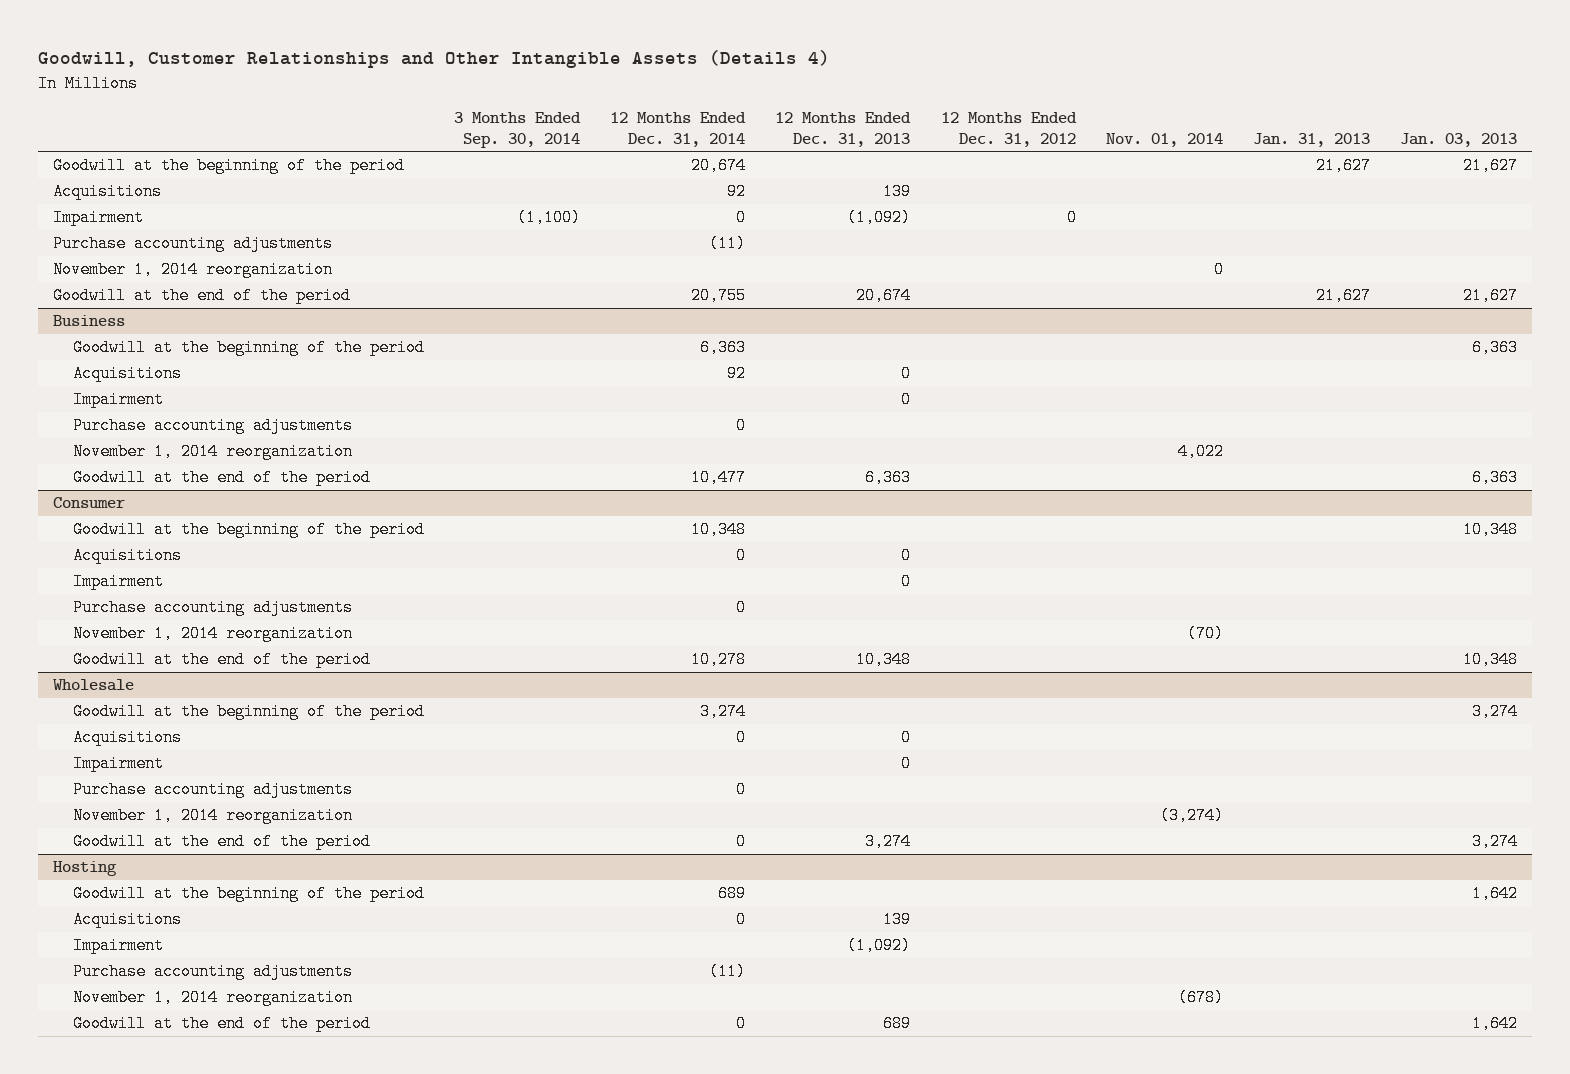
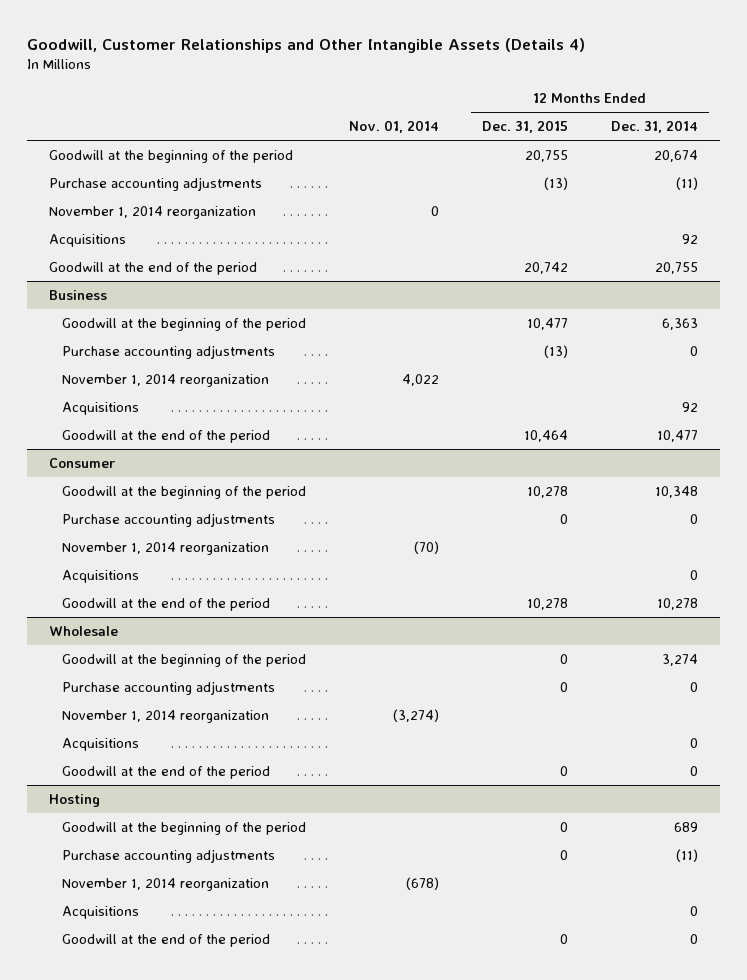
[454,112,582,148] 3 Months Ended Sep. 30, 2014 -> none
[775,112,912,147] 12 Months Ended Dec. 31, 2013 -> none
[940,112,1077,147] 12 Months Ended Dec. 31, 2012 -> none
[1252,132,1370,147] Jan. 31, 2013 -> none
[1399,132,1517,147] Jan. 03, 2013 -> none
none -> [482,120,569,134] Dec. 31, 2015
[52,209,144,227] Impairment -> none
[52,183,162,201] Acquisitions -> [48,234,126,248] Acquisitions
[73,391,165,409] Impairment -> none
[73,365,183,383] Acquisitions -> [62,402,140,416] Acquisitions
[73,573,165,591] Impairment -> none
[73,547,183,565] Acquisitions -> [62,570,140,584] Acquisitions
[73,755,165,773] Impairment -> none
[73,729,183,747] Acquisitions -> [62,738,140,752] Acquisitions
[73,937,165,955] Impairment -> none
[73,911,183,929] Acquisitions -> [62,906,140,920] Acquisitions

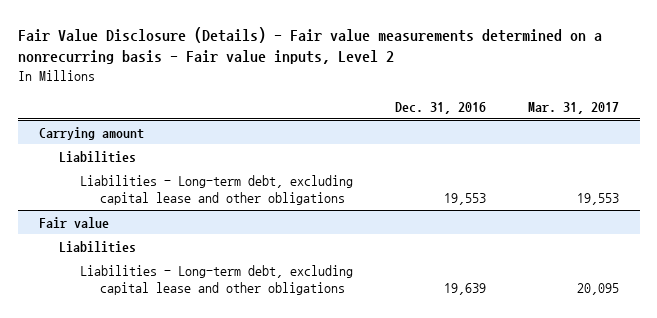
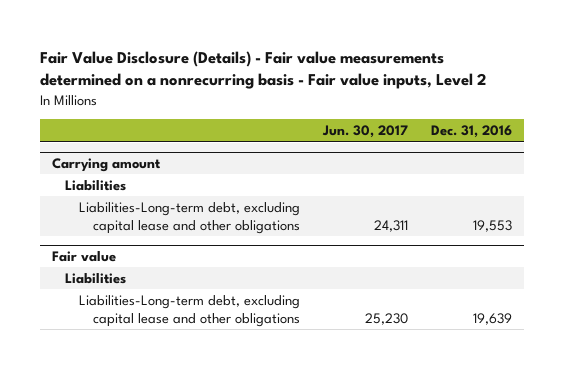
[527,101,619,114] Mar. 31, 2017 -> none
none -> [322,125,409,139] Jun. 30, 2017
[79,174,353,206] Liabilities - Long-term debt, excluding capital lease and other obligations -> [79,201,301,234] Liabilities-Long-term debt, excluding capital lease and other obligations
[79,264,353,296] Liabilities - Long-term debt, excluding capital lease and other obligations -> [79,294,301,327] Liabilities-Long-term debt, excluding capital lease and other obligations

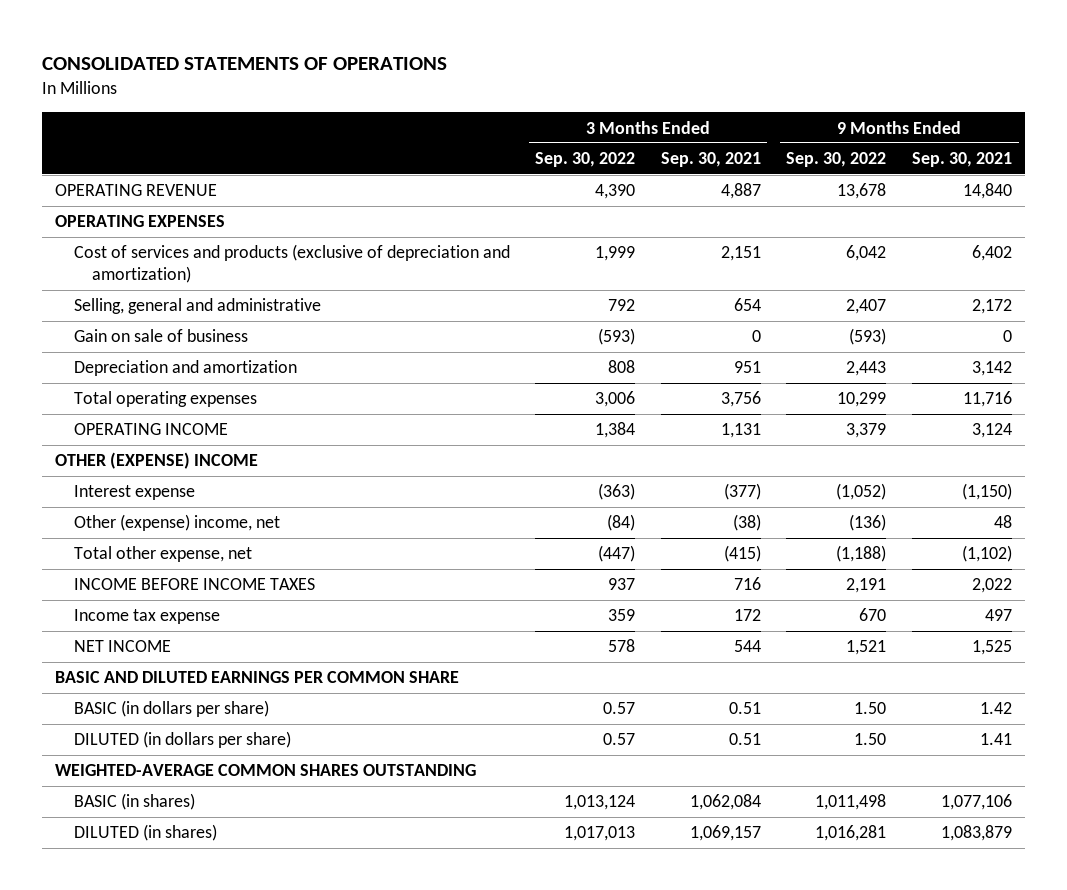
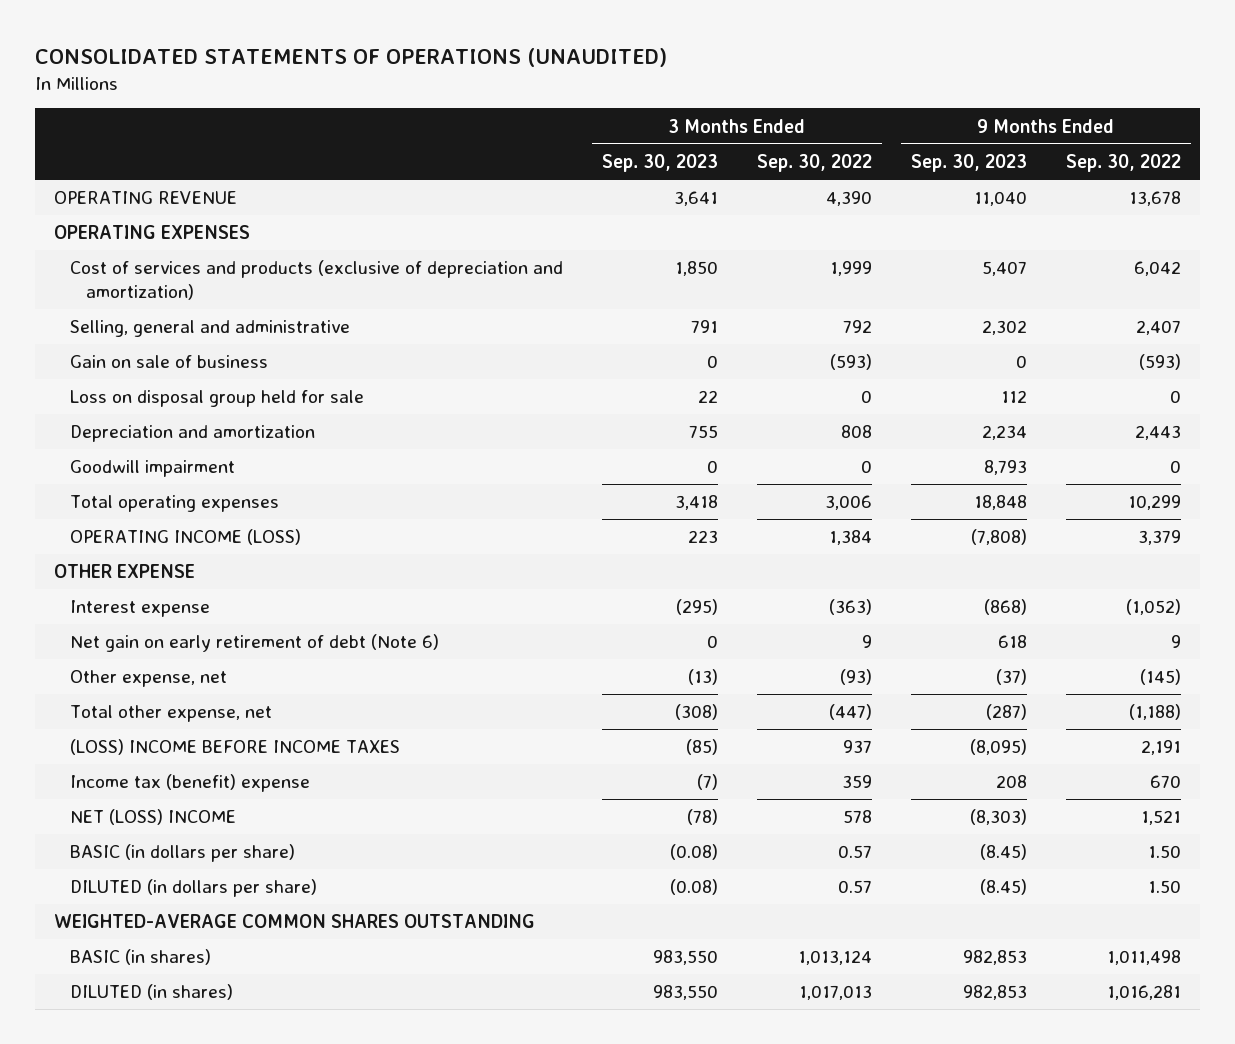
[42,57,448,71] CONSOLIDATED STATEMENTS OF OPERATIONS -> [34,47,667,67] CONSOLIDATED STATEMENTS OF OPERATIONS (UNAUDITED)
[660,152,761,168] Sep. 30, 2021 -> none
[912,152,1013,168] Sep. 30, 2021 -> none
none -> [601,153,718,172] Sep. 30, 2023
none -> [910,153,1027,172] Sep. 30, 2023
none -> [69,390,364,408] Loss on disposal group held for sale
none -> [69,460,235,478] Goodwill impairment
[73,423,228,436] OPERATING INCOME -> [69,529,301,546] OPERATING INCOME (LOSS)
[54,452,258,470] OTHER (EXPENSE) INCOME -> [53,564,195,579] OTHER EXPENSE
none -> [69,634,439,653] Net gain on early retirement of debt (Note 6)
[73,514,280,532] Other (expense) income, net -> [69,670,227,688] Other expense, net
[607,514,636,532] (84) -> [839,669,872,686] (93)
[849,514,887,532] (136) -> [1139,669,1181,686] (145)
[54,671,459,684] BASIC AND DILUTED EARNINGS PER COMMON SHARE -> none
[73,578,315,591] INCOME BEFORE INCOME TAXES -> [69,739,400,756] (LOSS) INCOME BEFORE INCOME TAXES
[73,609,220,625] Income tax expense -> [69,774,310,793] Income tax (benefit) expense
[73,640,171,653] NET INCOME -> [69,809,236,826] NET (LOSS) INCOME

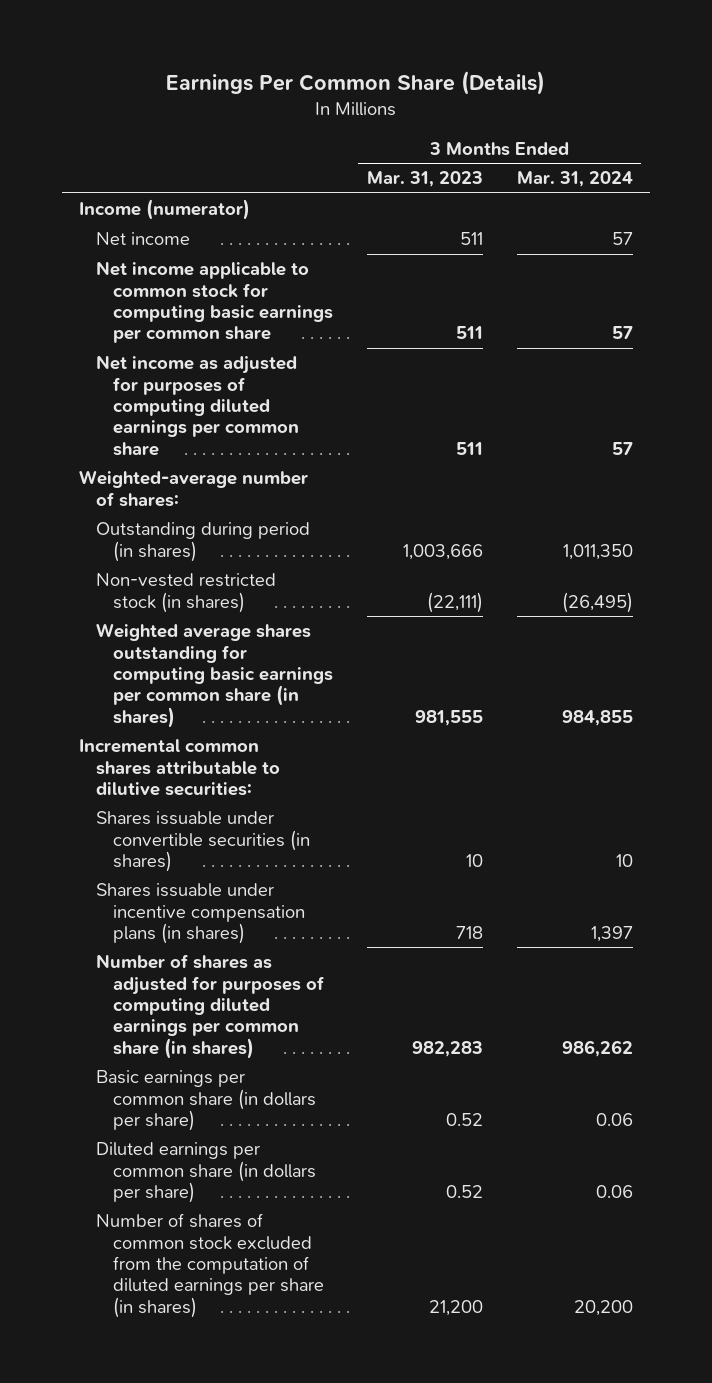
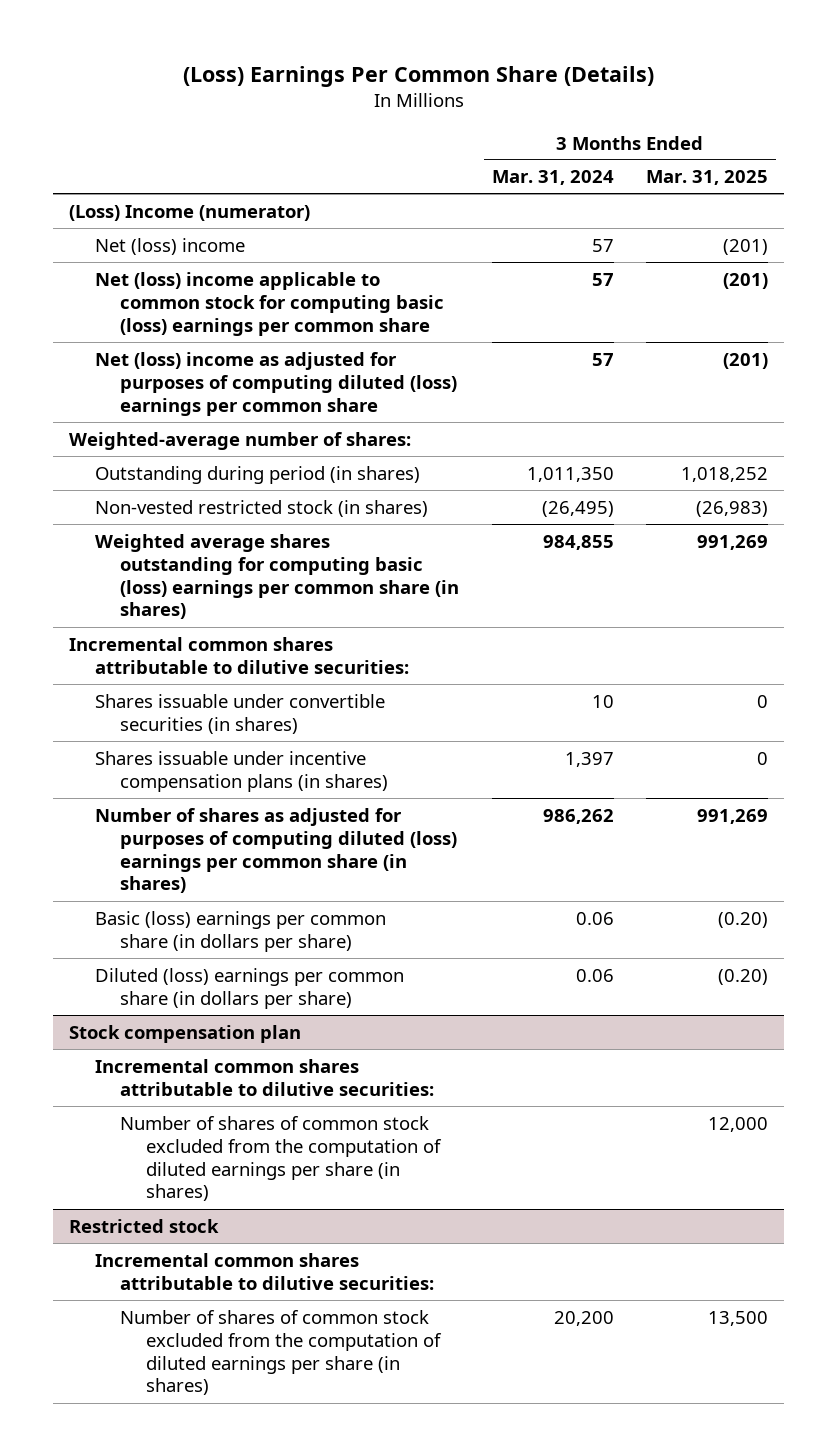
[165,71,545,96] Earnings Per Common Share (Details) -> [182,65,654,87] (Loss) Earnings Per Common Share (Details)
[366,171,483,188] Mar. 31, 2023 -> none
none -> [646,170,769,186] Mar. 31, 2025
[78,199,250,221] Income (numerator) -> [69,204,311,221] (Loss) Income (numerator)
[95,232,190,246] Net income -> [94,237,245,255] Net (loss) income
[95,261,333,344] Net income applicable to common stock for computing basic earnings per common share -> [94,271,445,336] Net (loss) income applicable to common stock for computing basic (loss) earnings per common share
[95,355,299,456] Net income as adjusted for purposes of computing diluted earnings per common share -> [94,351,458,416] Net (loss) income as adjusted for purposes of computing diluted (loss) earnings per common share
[95,623,333,728] Weighted average shares outstanding for computing basic earnings per common share (in shares) -> [94,533,460,620] Weighted average shares outstanding for computing basic (loss) earnings per common share (in shares)
[95,954,325,1059] Number of shares as adjusted for purposes of computing diluted earnings per common share (in shares) -> [94,807,458,894] Number of shares as adjusted for purposes of computing diluted (loss) earnings per common share (in shares)
[95,1070,316,1131] Basic earnings per common share (in dollars per share) -> [94,910,386,952] Basic (loss) earnings per common share (in dollars per share)
[95,1142,316,1203] Diluted earnings per common share (in dollars per share) -> [94,967,404,1009] Diluted (loss) earnings per common share (in dollars per share)
none -> [69,1024,302,1043] Stock compensation plan
none -> [94,1058,435,1096] Incremental common shares attributable to dilutive securities:
none -> [120,1115,443,1202] Number of shares of common stock excluded from the computation of diluted earnings per share (in shares)
none -> [69,1218,220,1233] Restricted stock
none -> [94,1252,435,1290] Incremental common shares attributable to dilutive securities:

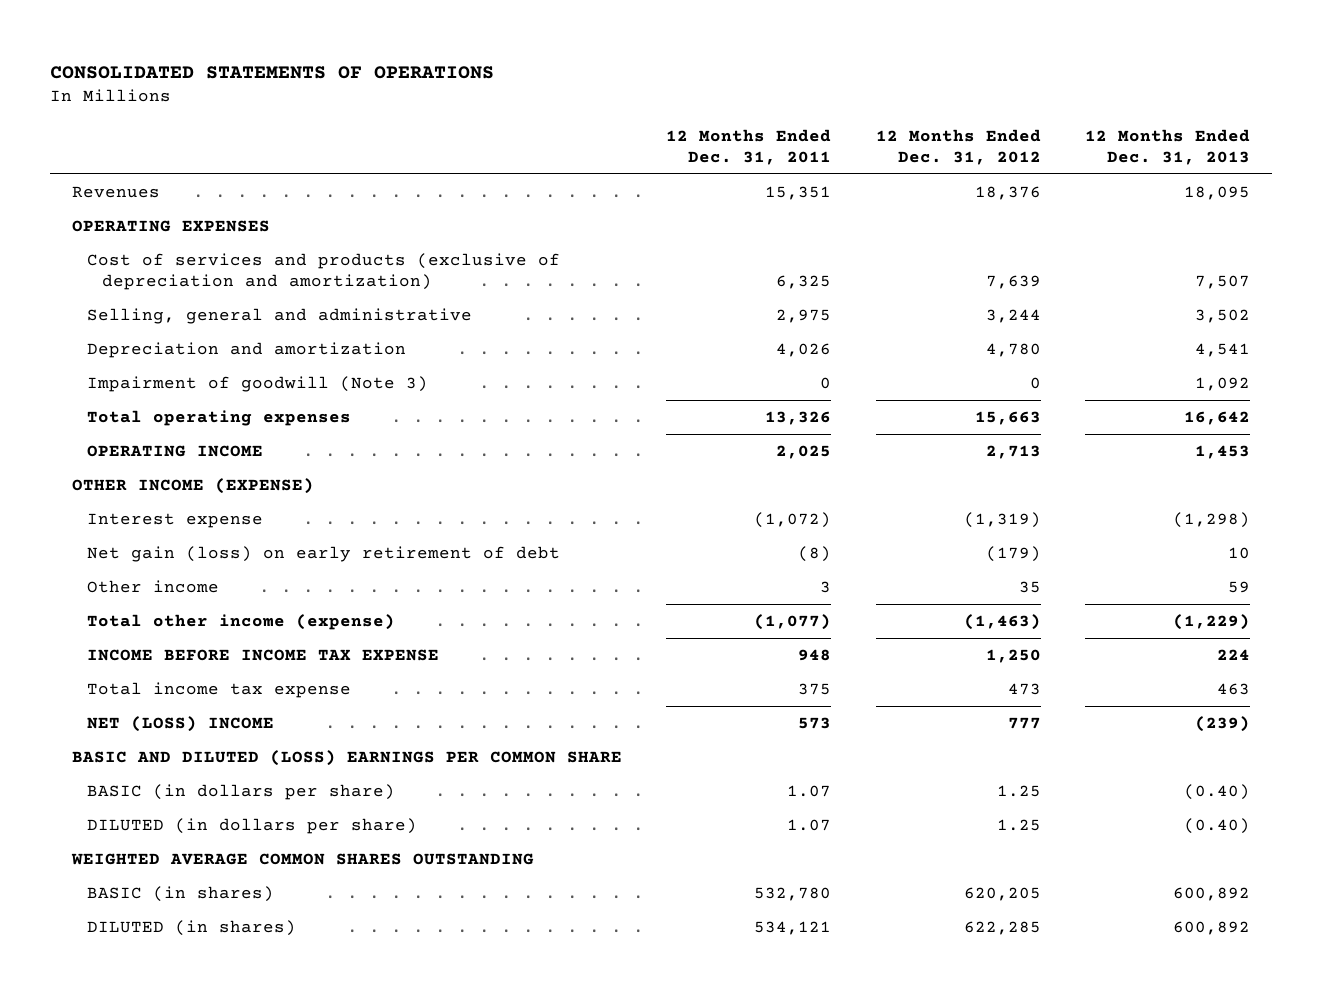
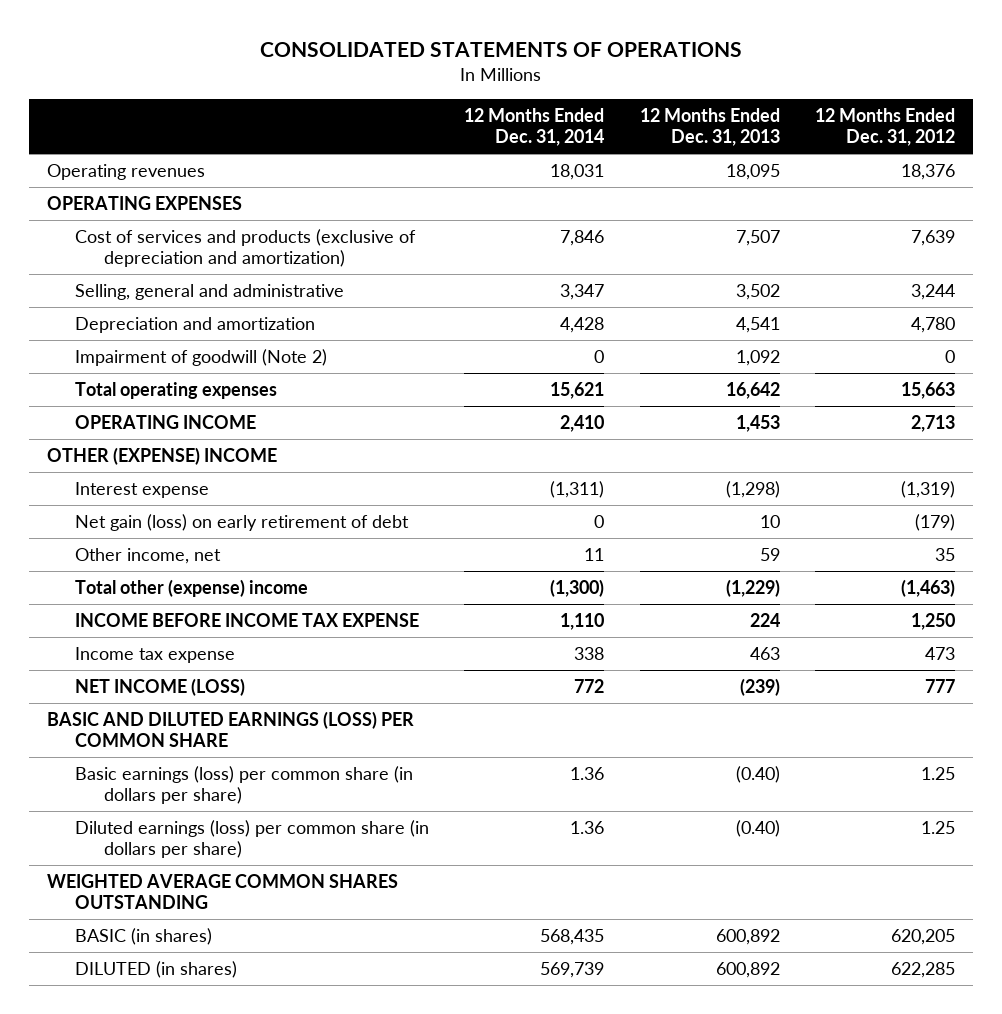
[666,128,832,166] 12 Months Ended Dec. 31, 2011 -> none
none -> [464,107,605,147] 12 Months Ended Dec. 31, 2014
[72,185,161,198] Revenues -> [46,163,205,180] Operating revenues
[87,375,429,392] Impairment of goodwill (Note 3) -> [75,348,328,366] Impairment of goodwill (Note 2)
[72,477,315,494] OTHER INCOME (EXPENSE) -> [46,446,277,465] OTHER (EXPENSE) INCOME
[87,579,220,593] Other income -> [75,547,222,564] Other income, net
[87,613,396,630] Total other income (expense) -> [75,578,309,597] Total other (expense) income
[87,681,352,698] Total income tax expense -> [75,646,236,663] Income tax expense
[87,715,275,732] NET (LOSS) INCOME -> [75,677,246,696] NET INCOME (LOSS)
[72,749,623,766] BASIC AND DILUTED (LOSS) EARNINGS PER COMMON SHARE -> [46,710,414,748] BASIC AND DILUTED EARNINGS (LOSS) PER COMMON SHARE
[87,783,396,800] BASIC (in dollars per share) -> [75,765,414,805] Basic earnings (loss) per common share (in dollars per share)
[87,817,418,834] DILUTED (in dollars per share) -> [75,819,430,859] Diluted earnings (loss) per common share (in dollars per share)

